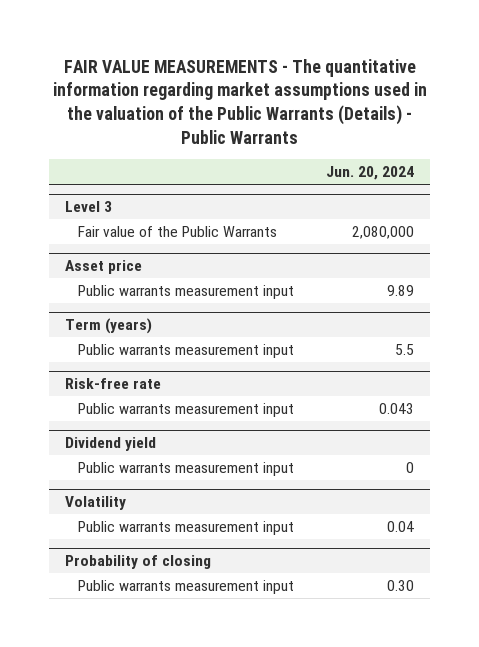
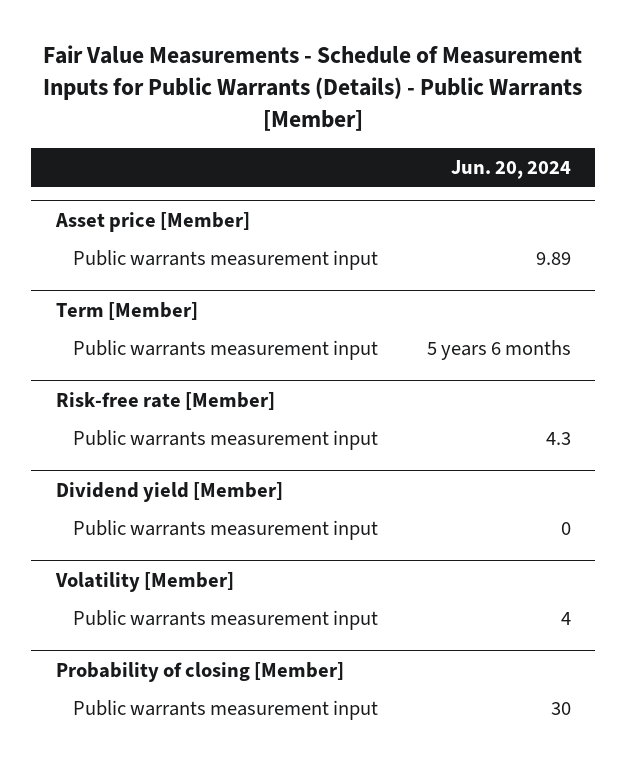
[52,58,427,144] FAIR VALUE MEASUREMENTS - The quantitative information regarding market assumptions used in the valuation of the Public Warrants (Details) - Public Warrants -> [43,45,583,132] Fair Value Measurements - Schedule of Measurement Inputs for Public Warrants (Details) - Public Warrants [Member]
[65,201,113,213] Level 3 -> none
[77,226,277,238] Fair value of the Public Warrants -> none
[65,260,143,275] Asset price -> [54,211,250,232] Asset price [Member]
[65,318,153,335] Term (years) -> [55,301,198,320] Term [Member]
[395,344,415,356] 5.5 -> [426,340,571,361] 5 years 6 months
[65,378,162,390] Risk-free rate -> [55,391,275,410] Risk-free rate [Member]
[379,403,415,415] 0.043 -> [545,432,571,446] 4.3
[65,437,157,452] Dividend yield -> [55,481,283,502] Dividend yield [Member]
[65,496,127,511] Volatility -> [54,571,234,592] Volatility [Member]
[387,521,415,533] 0.04 -> [560,612,571,626] 4
[65,555,212,570] Probability of closing -> [55,661,344,682] Probability of closing [Member]
[387,580,415,592] 0.30 -> [550,702,571,716] 30

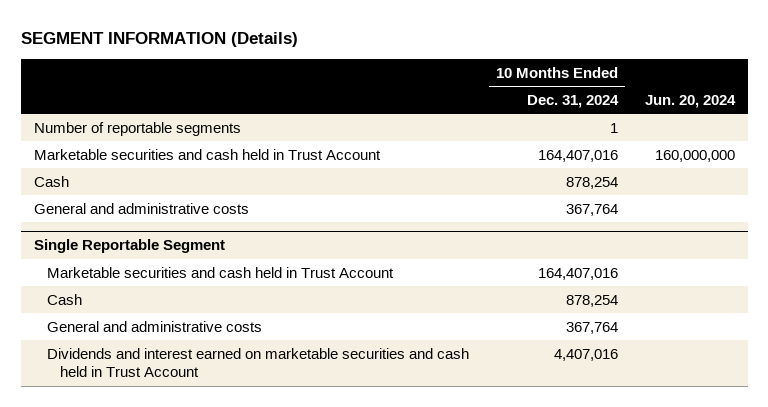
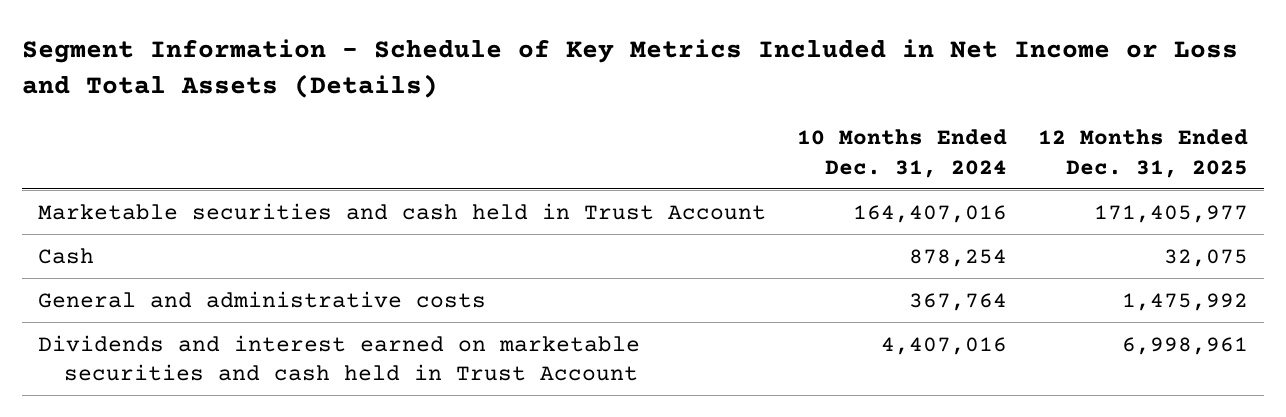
[20,31,298,47] SEGMENT INFORMATION (Details) -> [21,39,1238,98] Segment Information - Schedule of Key Metrics Included in Net Income or Loss and Total Assets (Details)
[644,94,736,108] Jun. 20, 2024 -> none
none -> [1038,129,1249,178] 12 Months Ended Dec. 31, 2025
[33,121,241,136] Number of reportable segments -> none
[33,239,225,254] Single Reportable Segment -> none
[47,266,395,278] Marketable securities and cash held in Trust Account -> none
[47,293,83,305] Cash -> none
[47,320,263,332] General and administrative costs -> none

